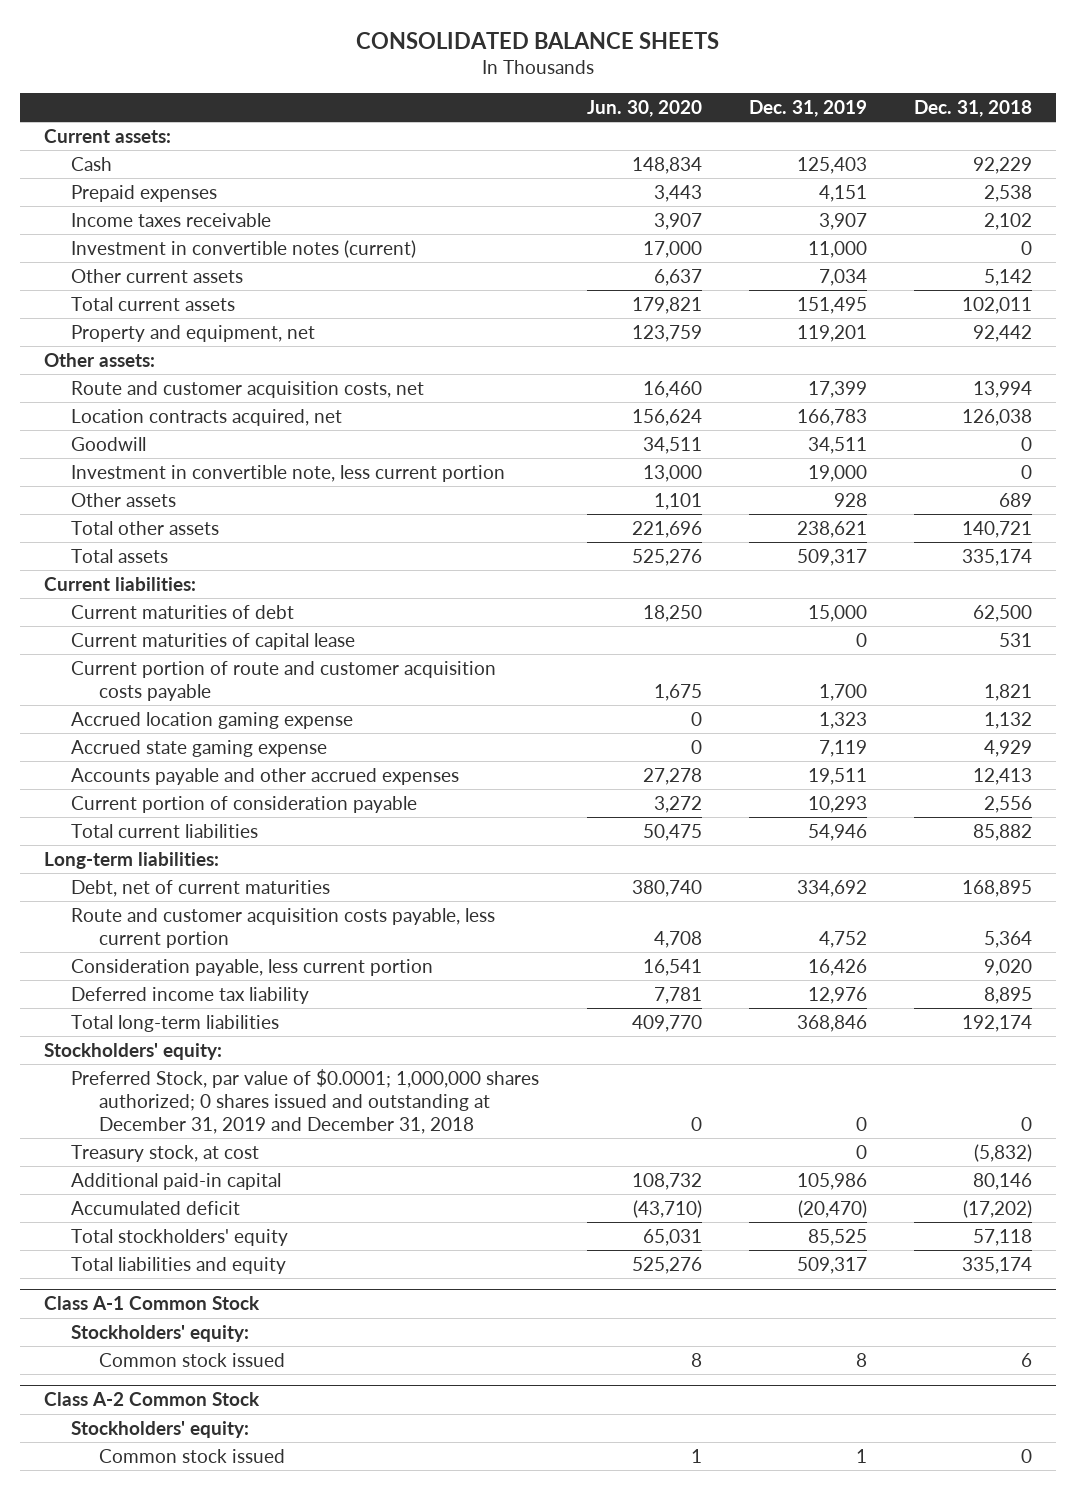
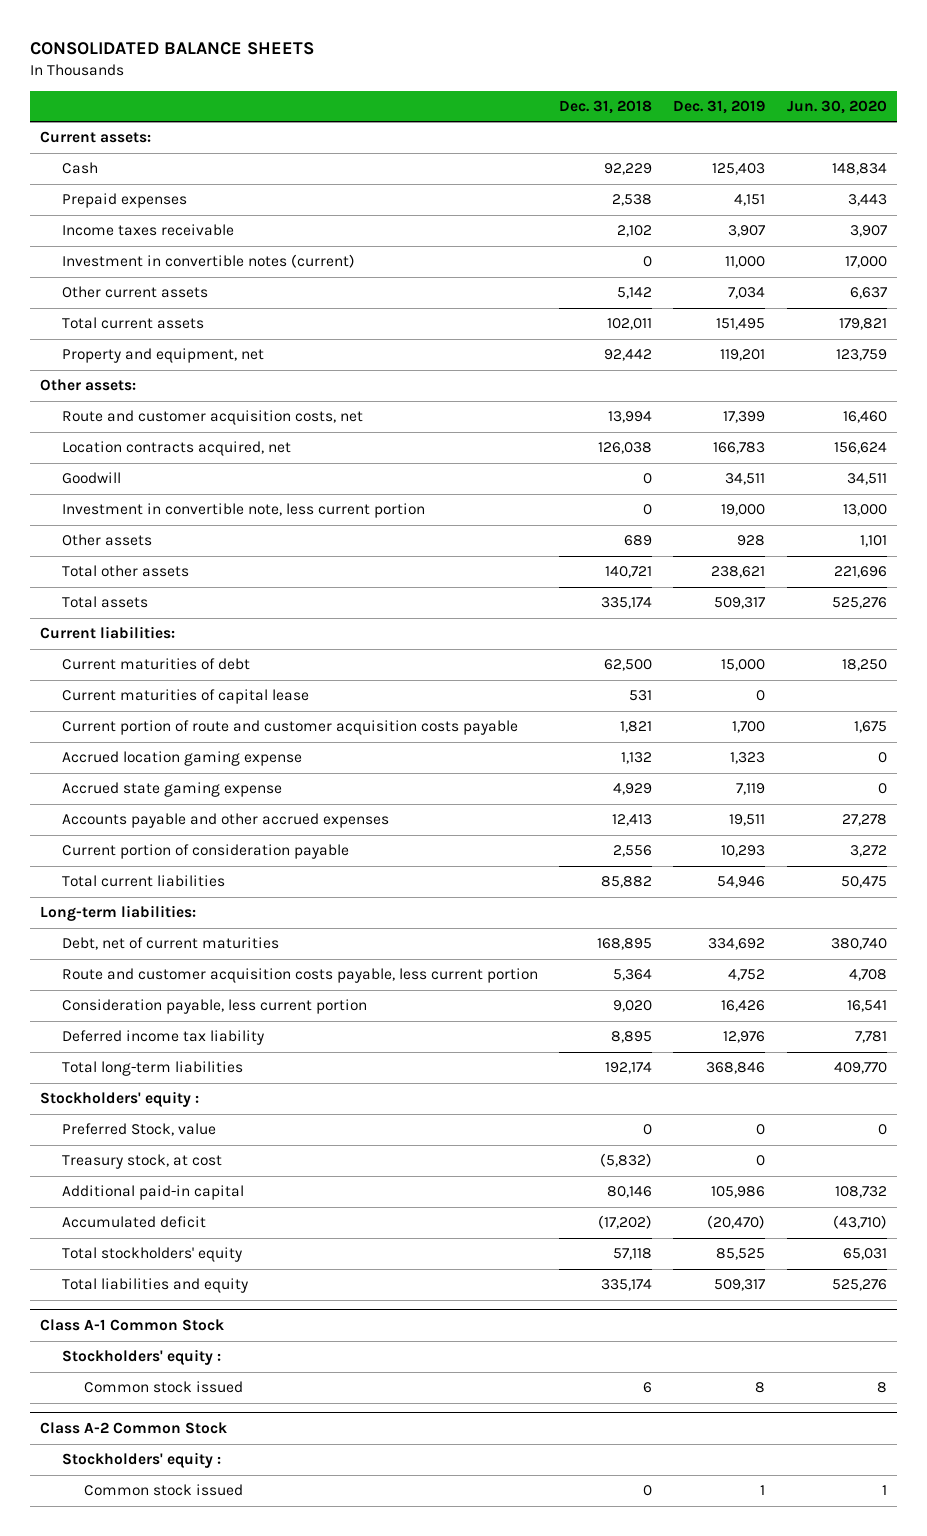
[43,1042,222,1060] Stockholders' equity: -> [40,1091,200,1108] Stockholders' equity :
[71,1068,540,1134] Preferred Stock, par value of $0.0001; 1,000,000 shares authorized; 0 shares issued and outstanding at December 31, 2019 and December 31, 2018 -> [62,1123,217,1137] Preferred Stock, value
[71,1324,250,1342] Stockholders' equity: -> [62,1349,222,1366] Stockholders' equity :
[71,1420,250,1438] Stockholders' equity: -> [62,1452,222,1469] Stockholders' equity :

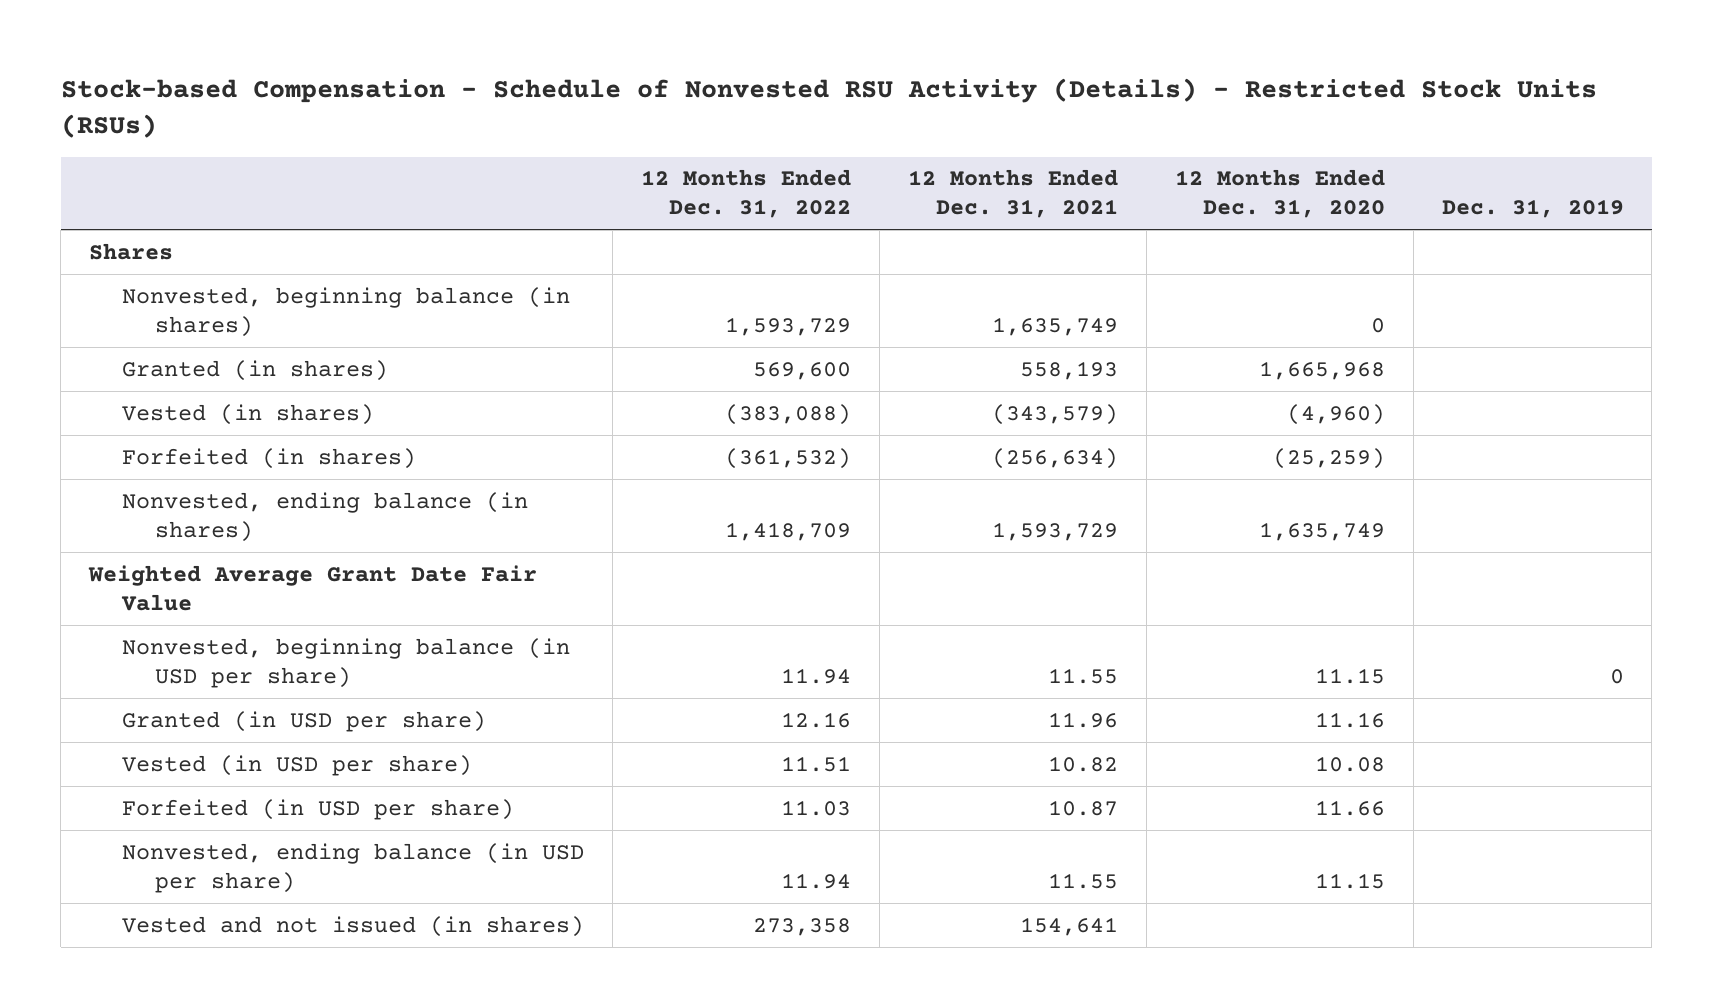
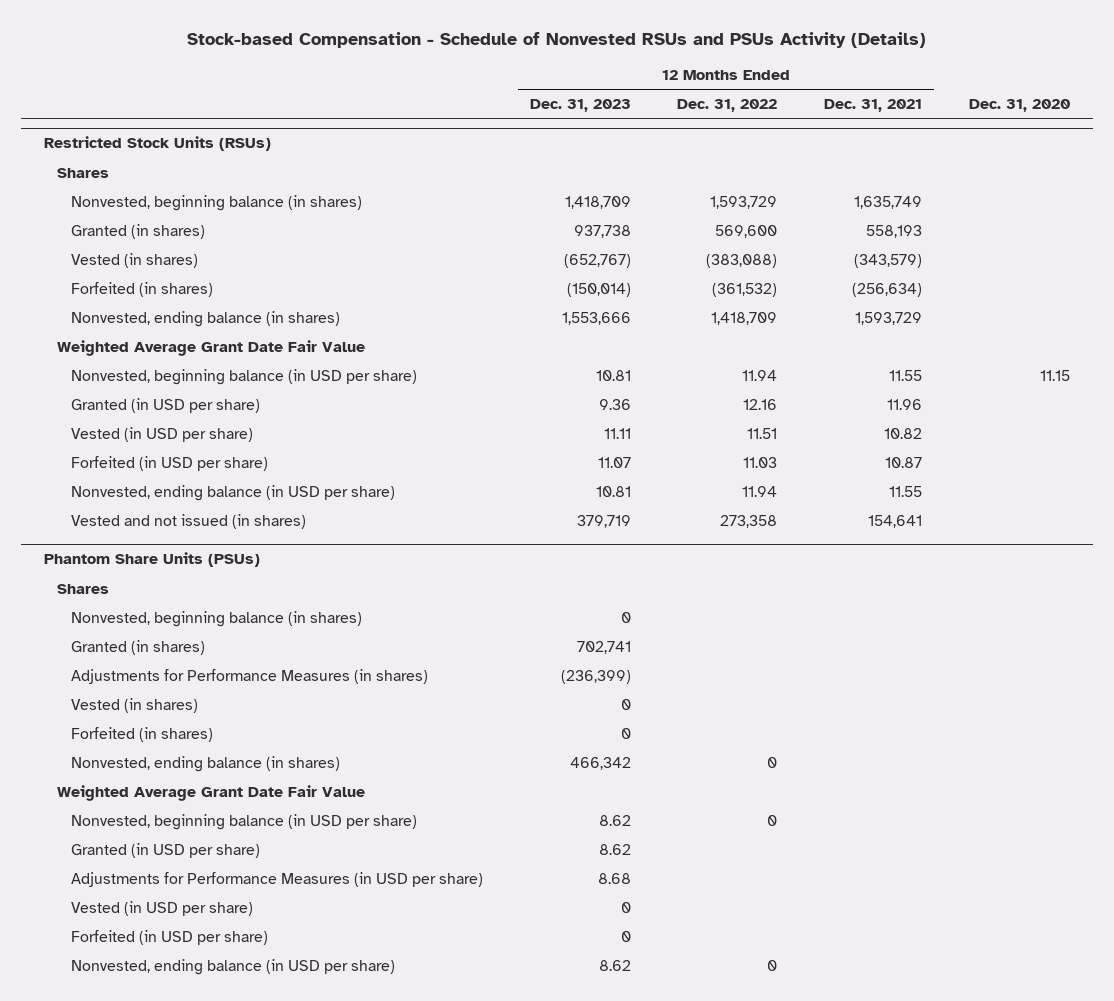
[60,77,1597,139] Stock-based Compensation - Schedule of Nonvested RSU Activity (Details) - Restricted Stock Units (RSUs) -> [186,31,926,48] Stock-based Compensation - Schedule of Nonvested RSUs and PSUs Activity (Details)
[1174,169,1385,219] 12 Months Ended Dec. 31, 2020 -> none
[1441,199,1624,219] Dec. 31, 2019 -> none
none -> [529,99,631,113] Dec. 31, 2023
none -> [968,99,1070,113] Dec. 31, 2020
none -> [43,136,271,152] Restricted Stock Units (RSUs)
none -> [43,552,260,568] Phantom Share Units (PSUs)
none -> [57,583,110,594] Shares
none -> [71,610,363,627] Nonvested, beginning balance (in shares)
none -> [71,639,206,655] Granted (in shares)
none -> [71,668,429,684] Adjustments for Performance Measures (in shares)
none -> [71,697,199,713] Vested (in shares)
none -> [71,726,214,742] Forfeited (in shares)
none -> [71,755,341,772] Nonvested, ending balance (in shares)
none -> [57,784,366,801] Weighted Average Grant Date Fair Value
none -> [71,813,418,830] Nonvested, beginning balance (in USD per share)
none -> [71,842,261,858] Granted (in USD per share)
none -> [71,871,484,887] Adjustments for Performance Measures (in USD per share)
none -> [71,900,254,916] Vested (in USD per share)
none -> [71,929,269,945] Forfeited (in USD per share)
none -> [71,958,396,975] Nonvested, ending balance (in USD per share)

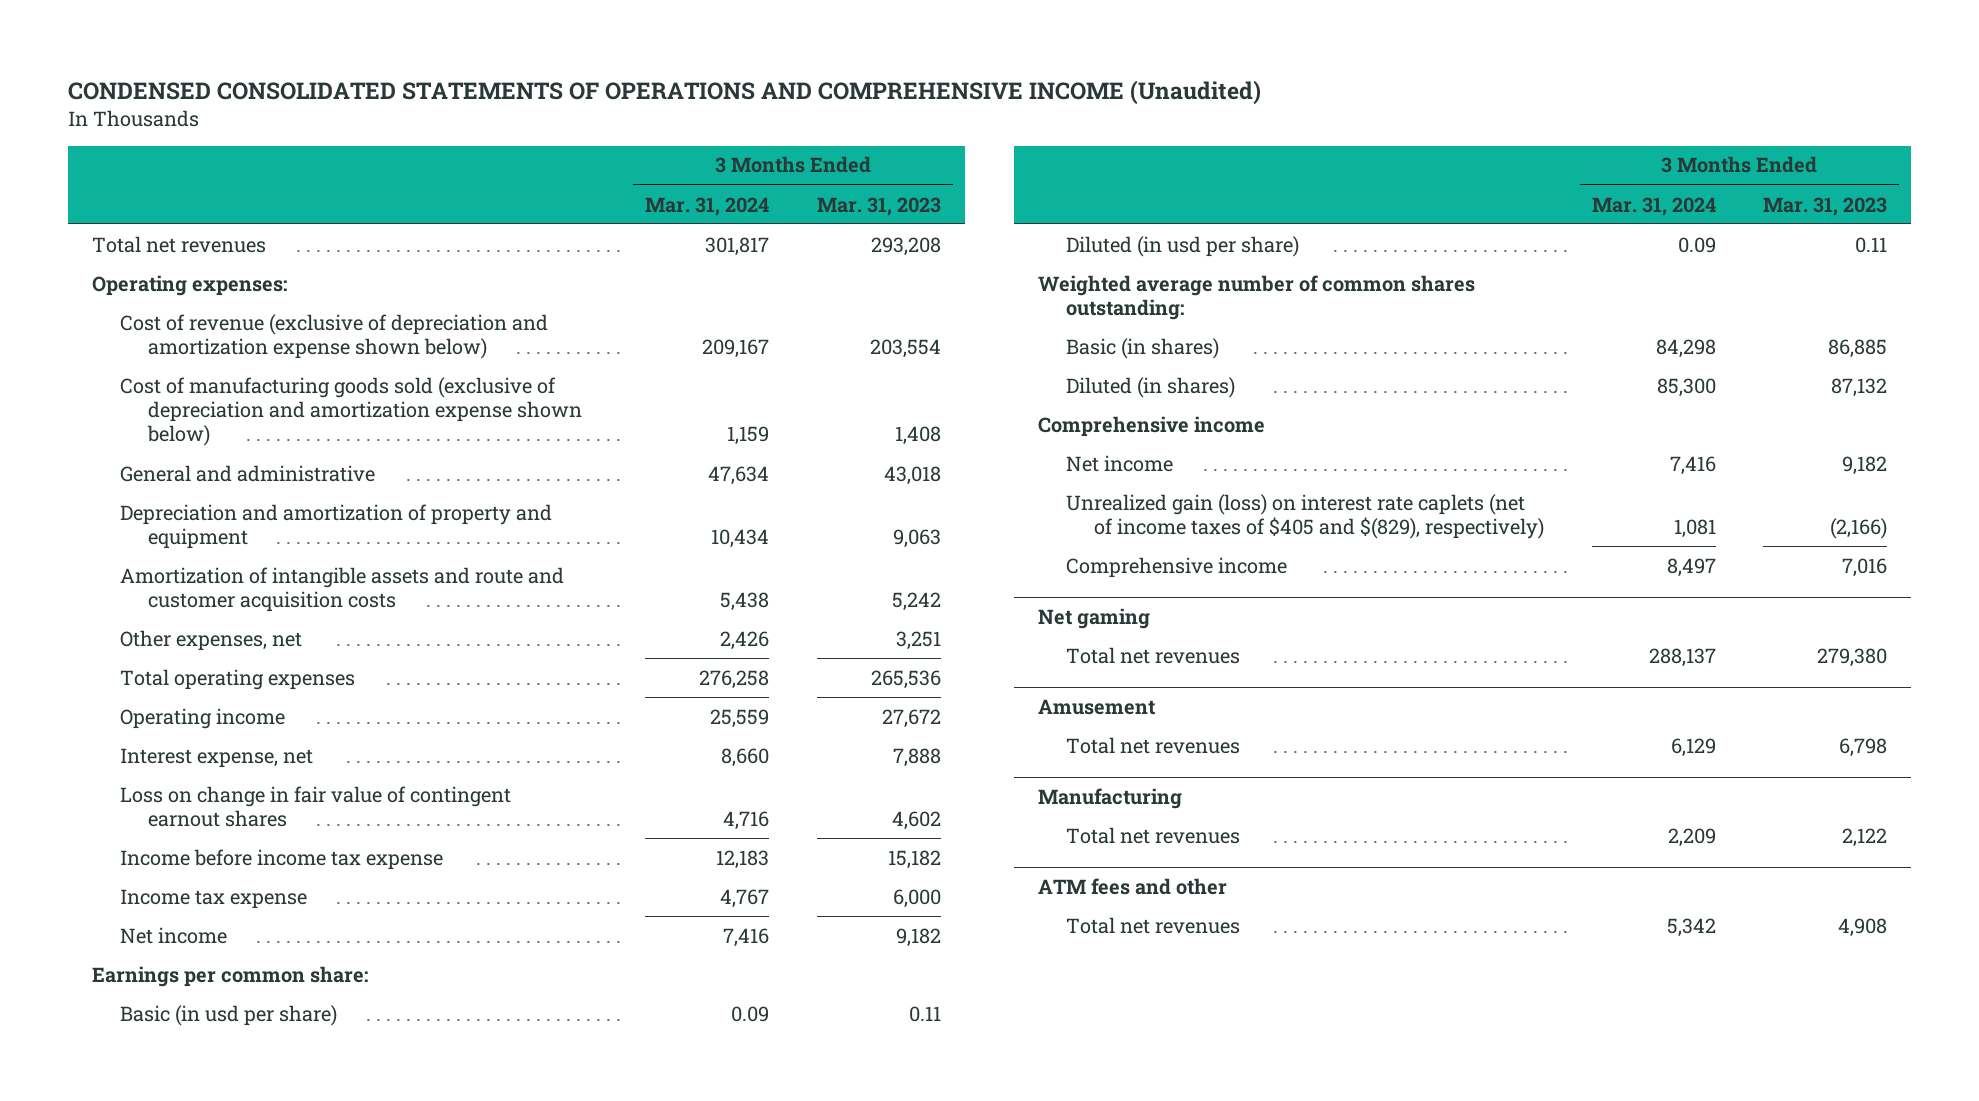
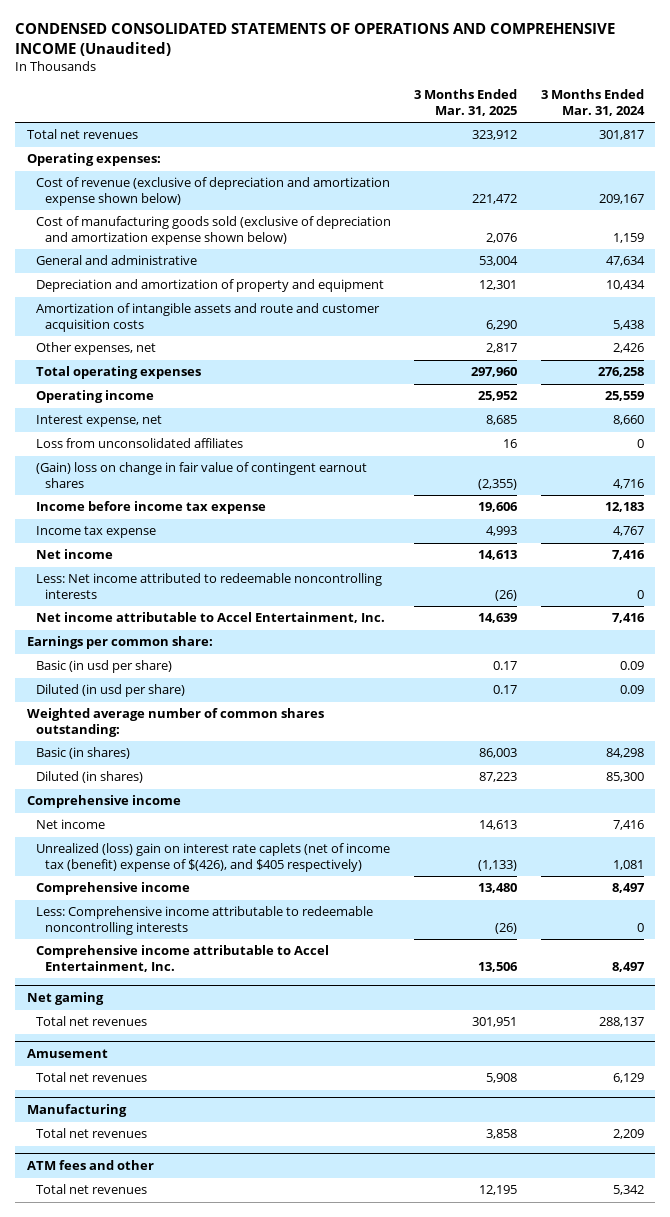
[816,196,941,216] Mar. 31, 2023 -> none
none -> [414,89,518,117] 3 Months Ended Mar. 31, 2025
none -> [35,438,243,449] Loss from unconsolidated affiliates
[119,785,511,827] Loss on change in fair value of contingent earnout shares -> [35,462,367,489] (Gain) loss on change in fair value of contingent earnout shares
none -> [35,573,382,600] Less: Net income attributed to redeemable noncontrolling interests
none -> [35,612,385,624] Net income attributable to Accel Entertainment, Inc.
[1066,493,1545,539] Unrealized gain (loss) on interest rate caplets (net of income taxes of $405 and $(829), respectively) -> [35,843,390,873] Unrealized (loss) gain on interest rate caplets (net of income tax (benefit) expense of $(426), and $405 respectively)
none -> [35,906,373,936] Less: Comprehensive income attributable to redeemable noncontrolling interests
none -> [35,945,329,973] Comprehensive income attributable to Accel Entertainment, Inc.

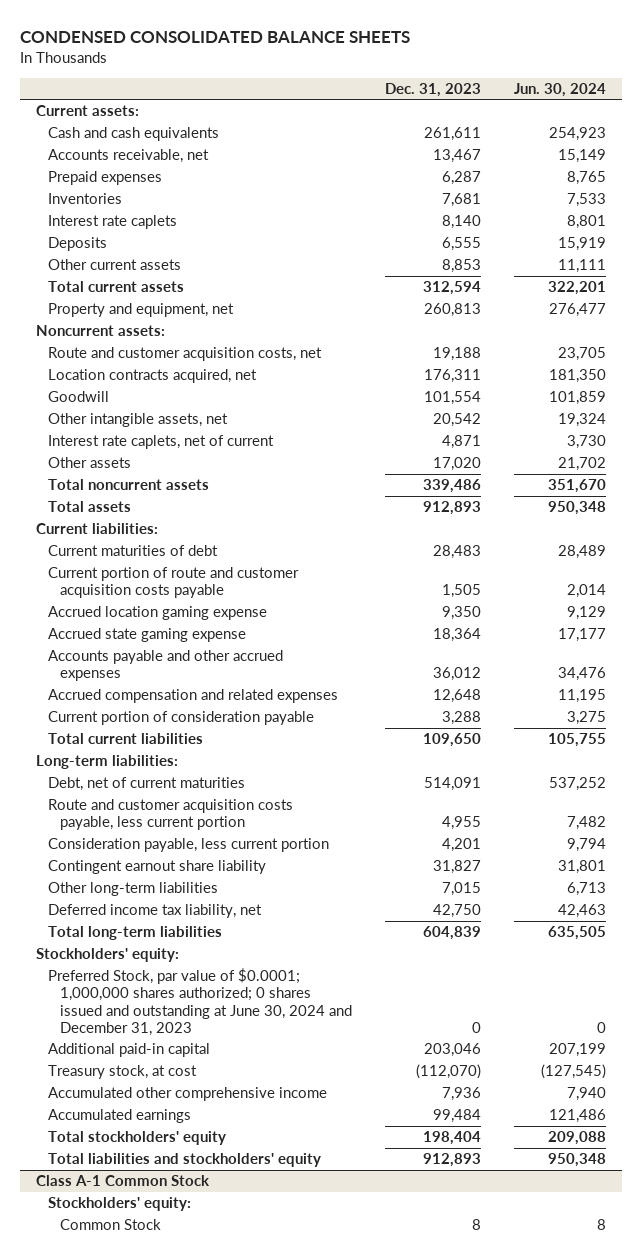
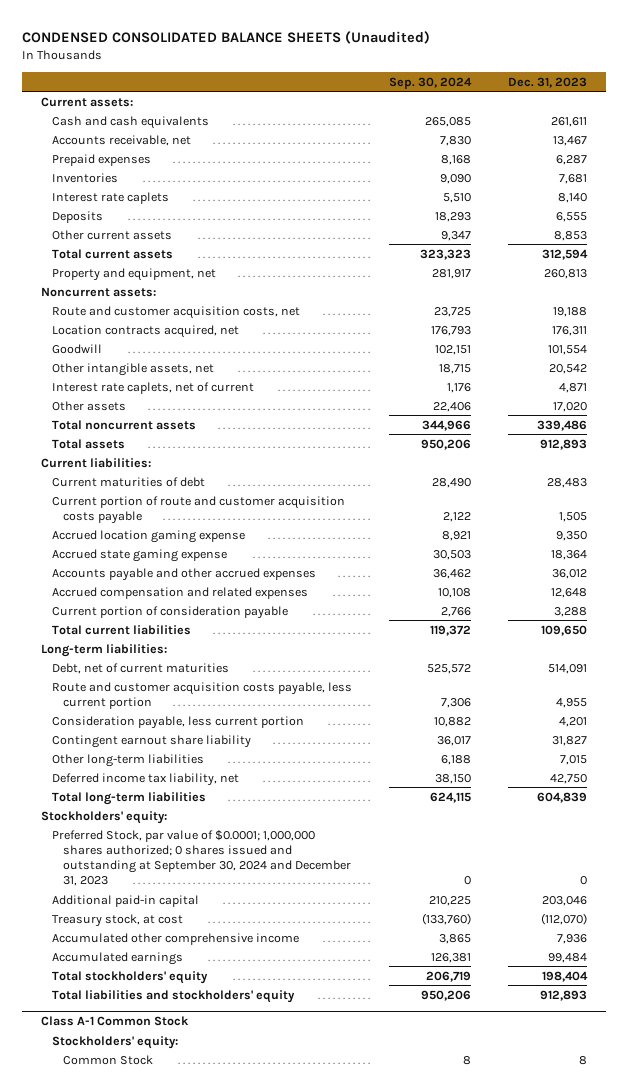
[19,30,410,43] CONDENSED CONSOLIDATED BALANCE SHEETS -> [22,31,431,45] CONDENSED CONSOLIDATED BALANCE SHEETS (Unaudited)
[513,82,606,97] Jun. 30, 2024 -> none
none -> [388,76,472,89] Sep. 30, 2024
[47,968,352,1037] Preferred Stock, par value of $0.0001; 1,000,000 shares authorized; 0 shares issued and outstanding at June 30, 2024 and December 31, 2023 -> [51,829,351,887] Preferred Stock, par value of $0.0001; 1,000,000 shares authorized; 0 shares issued and outstanding at September 30, 2024 and December 31, 2023

